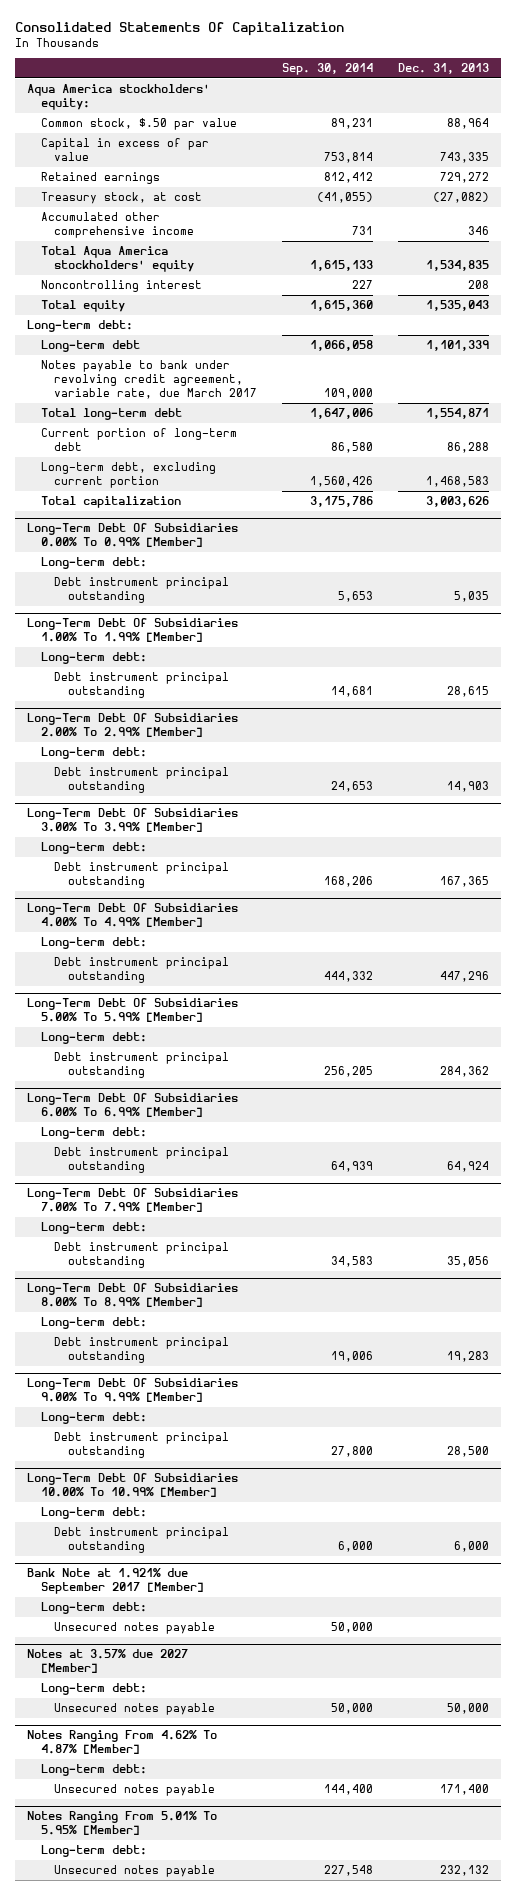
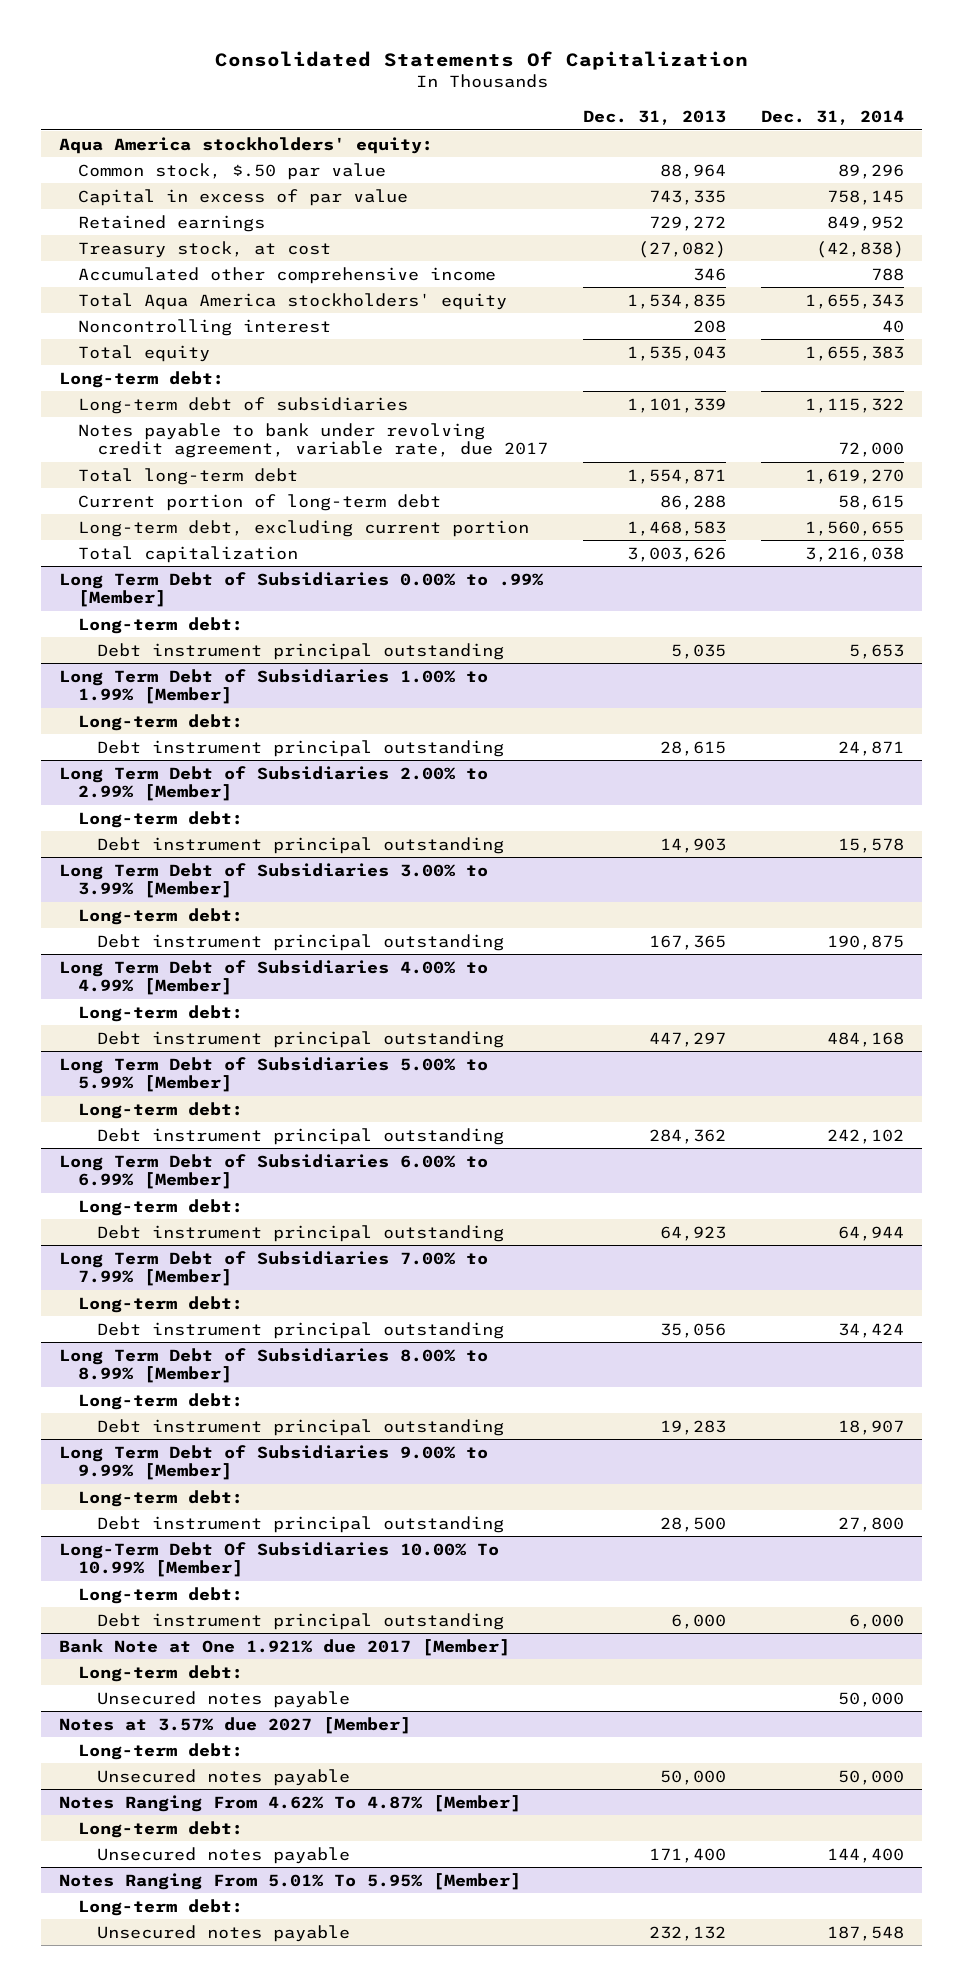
[281,63,373,76] Sep. 30, 2014 -> none
none -> [761,109,905,125] Dec. 31, 2014
[40,340,140,353] Long-term debt -> [77,396,408,414] Long-term debt of subsidiaries
[40,360,258,400] Notes payable to bank under revolving credit agreement, variable rate, due March 2017 -> [77,422,549,459] Notes payable to bank under revolving credit agreement, variable rate, due 2017
[27,523,239,548] Long-Term Debt Of Subsidiaries 0.00% To 0.99% [Member] -> [58,571,544,608] Long Term Debt of Subsidiaries 0.00% to .99% [Member]
[27,618,239,643] Long-Term Debt Of Subsidiaries 1.00% To 1.99% [Member] -> [58,668,488,705] Long Term Debt of Subsidiaries 1.00% to 1.99% [Member]
[27,713,239,738] Long-Term Debt Of Subsidiaries 2.00% To 2.99% [Member] -> [58,765,488,802] Long Term Debt of Subsidiaries 2.00% to 2.99% [Member]
[27,808,239,833] Long-Term Debt Of Subsidiaries 3.00% To 3.99% [Member] -> [58,862,488,899] Long Term Debt of Subsidiaries 3.00% to 3.99% [Member]
[27,903,239,928] Long-Term Debt Of Subsidiaries 4.00% To 4.99% [Member] -> [58,959,488,996] Long Term Debt of Subsidiaries 4.00% to 4.99% [Member]
[439,971,489,983] 447,296 -> [649,1031,727,1047] 447,297
[27,998,239,1023] Long-Term Debt Of Subsidiaries 5.00% To 5.99% [Member] -> [58,1056,488,1093] Long Term Debt of Subsidiaries 5.00% to 5.99% [Member]
[27,1093,239,1118] Long-Term Debt Of Subsidiaries 6.00% To 6.99% [Member] -> [58,1153,488,1190] Long Term Debt of Subsidiaries 6.00% to 6.99% [Member]
[446,1161,489,1173] 64,924 -> [660,1225,727,1241] 64,923
[27,1188,239,1213] Long-Term Debt Of Subsidiaries 7.00% To 7.99% [Member] -> [58,1250,488,1287] Long Term Debt of Subsidiaries 7.00% to 7.99% [Member]
[27,1283,239,1308] Long-Term Debt Of Subsidiaries 8.00% To 8.99% [Member] -> [58,1347,488,1384] Long Term Debt of Subsidiaries 8.00% to 8.99% [Member]
[27,1378,239,1403] Long-Term Debt Of Subsidiaries 9.00% To 9.99% [Member] -> [58,1444,488,1481] Long Term Debt of Subsidiaries 9.00% to 9.99% [Member]
[27,1568,204,1595] Bank Note at 1.921% due September 2017 [Member] -> [58,1638,510,1656] Bank Note at One 1.921% due 2017 [Member]

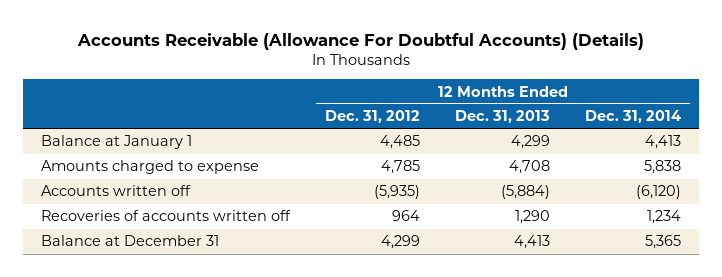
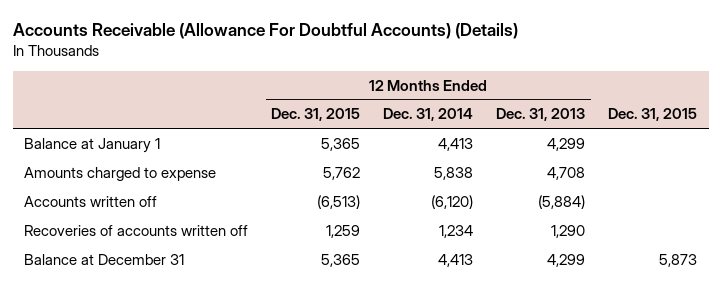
[325,110,421,124] Dec. 31, 2012 -> none
none -> [271,108,361,122] Dec. 31, 2015
none -> [608,108,698,122] Dec. 31, 2015
[514,235,551,250] 4,413 -> [547,253,586,267] 4,299
[645,235,682,250] 5,365 -> [438,253,474,267] 4,413

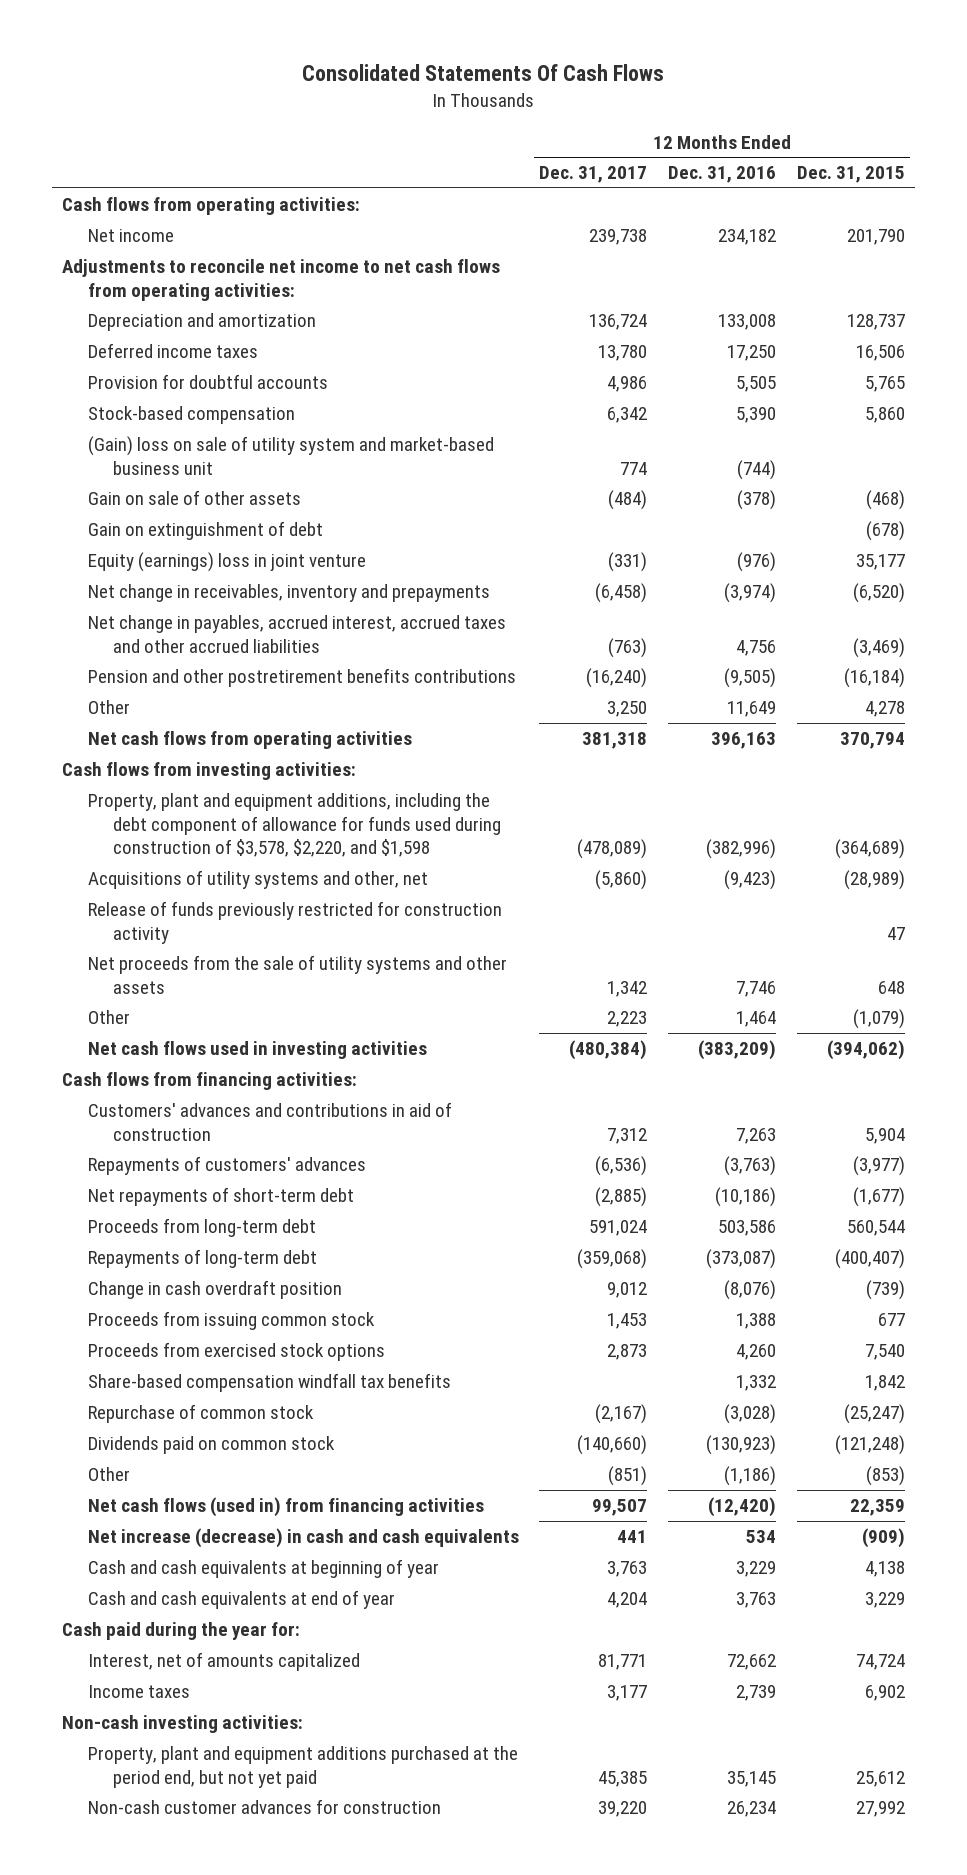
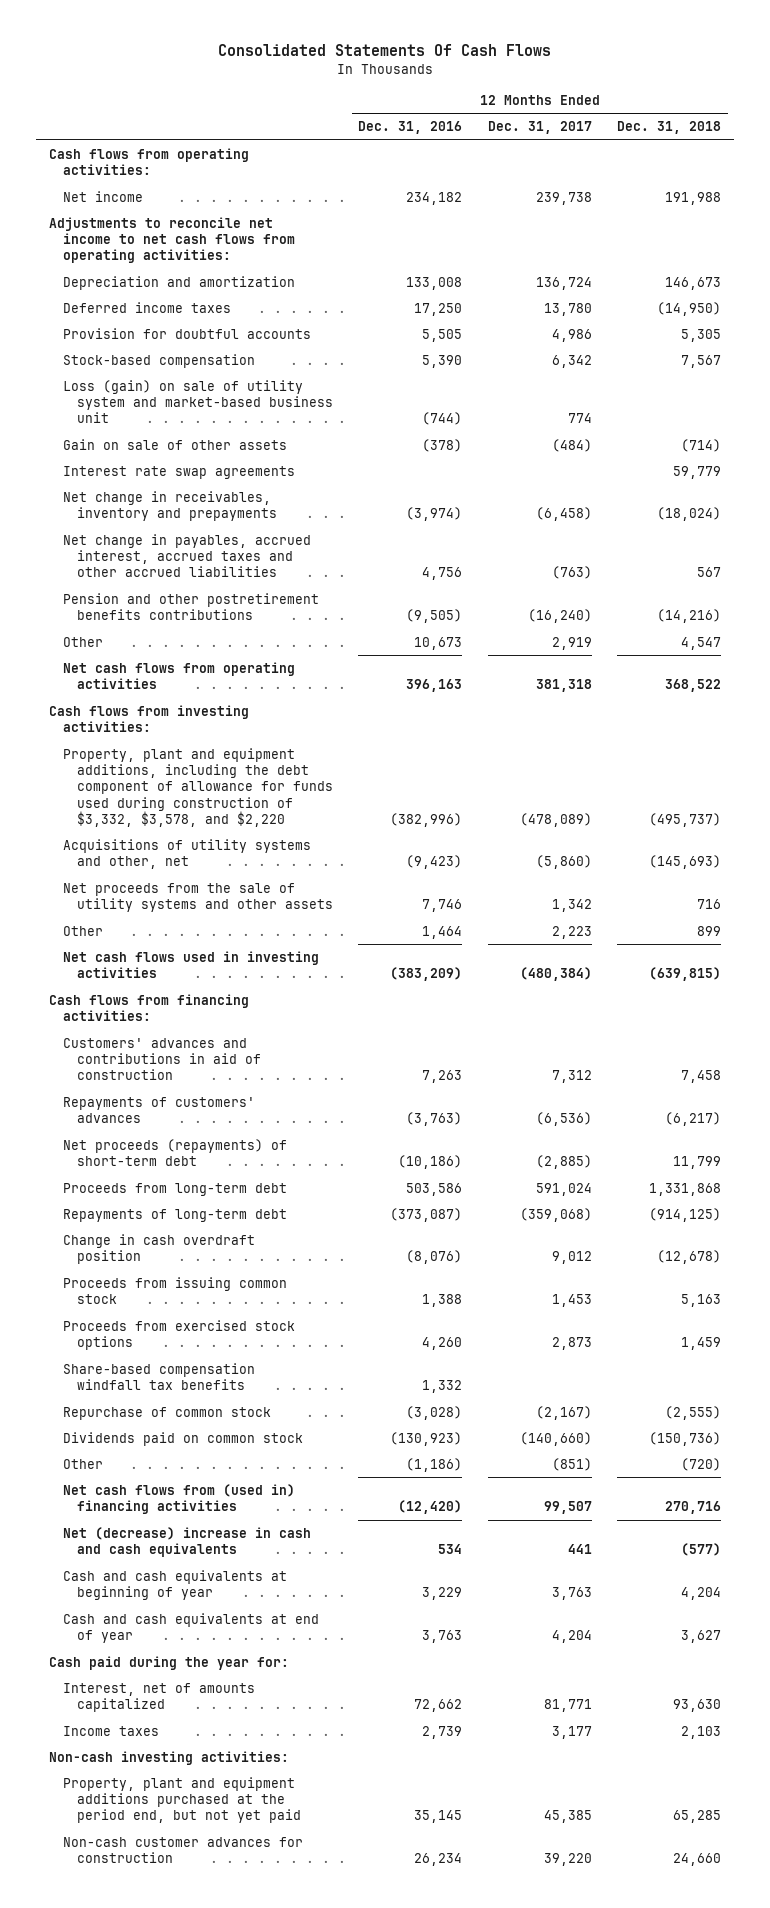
[796,166,905,184] Dec. 31, 2015 -> none
none -> [617,121,722,135] Dec. 31, 2018
[87,436,494,475] (Gain) loss on sale of utility system and market-based business unit -> [62,379,333,424] Loss (gain) on sale of utility system and market-based business unit
[87,521,323,541] Gain on extinguishment of debt -> none
[87,552,366,573] Equity (earnings) loss in joint venture -> none
none -> [62,465,295,479] Interest rate swap agreements
[607,701,648,718] 3,250 -> [551,636,592,650] 2,919
[727,701,777,718] 11,649 -> [414,636,463,650] 10,673
[87,793,502,858] Property, plant and equipment additions, including the debt component of allowance for funds used during construction of $3,578, $2,220, and $1,598 -> [62,747,333,827] Property, plant and equipment additions, including the debt component of allowance for funds used during construction of $3,332, $3,578, and $2,220
[87,901,502,944] Release of funds previously restricted for construction activity -> none
[87,1187,354,1207] Net repayments of short-term debt -> [62,1138,287,1167] Net proceeds (repayments) of short-term debt
[87,1497,484,1518] Net cash flows (used in) from financing activities -> [62,1483,295,1515] Net cash flows from (used in) financing activities
[87,1528,519,1549] Net increase (decrease) in cash and cash equivalents -> [62,1526,311,1558] Net (decrease) increase in cash and cash equivalents

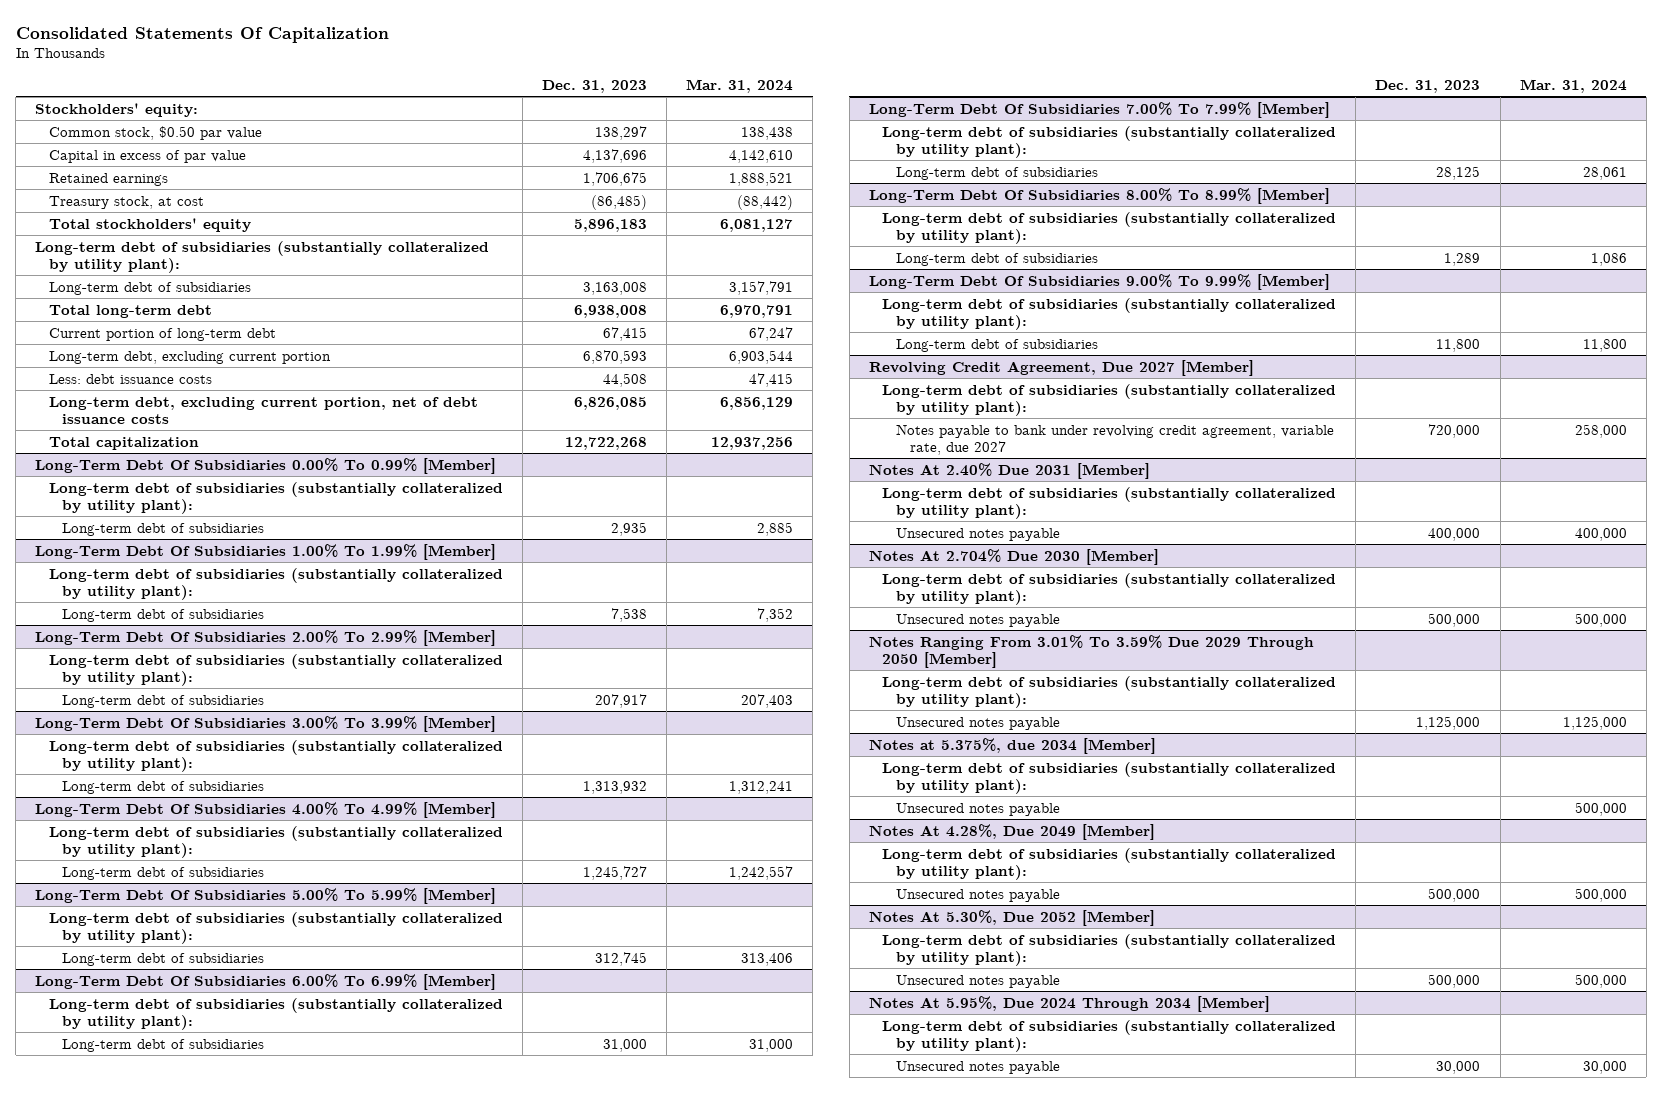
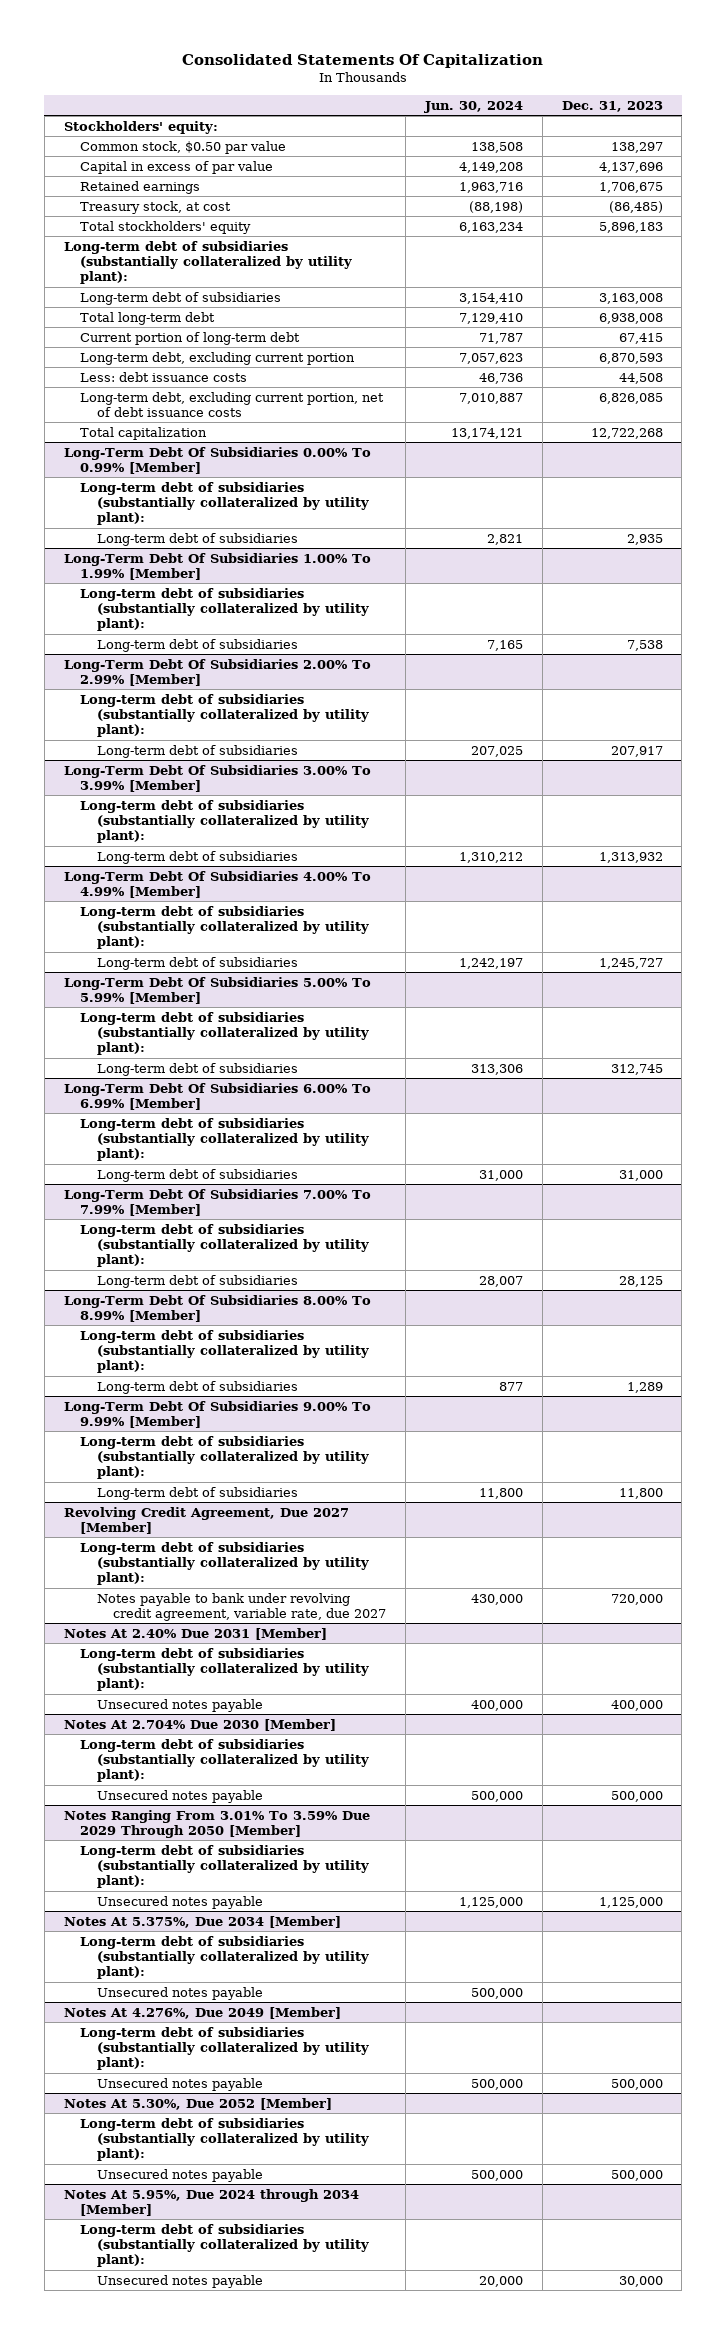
[686,78,794,93] Mar. 31, 2024 -> none
none -> [424,100,524,113] Jun. 30, 2024
[868,737,1156,754] Notes at 5.375%, due 2034 [Member] -> [63,1915,341,1928] Notes At 5.375%, Due 2034 [Member]
[868,823,1155,840] Notes At 4.28%, Due 2049 [Member] -> [63,2006,341,2019] Notes At 4.276%, Due 2049 [Member]
[868,995,1270,1012] Notes At 5.95%, Due 2024 Through 2034 [Member] -> [63,2188,359,2216] Notes At 5.95%, Due 2024 through 2034 [Member]

